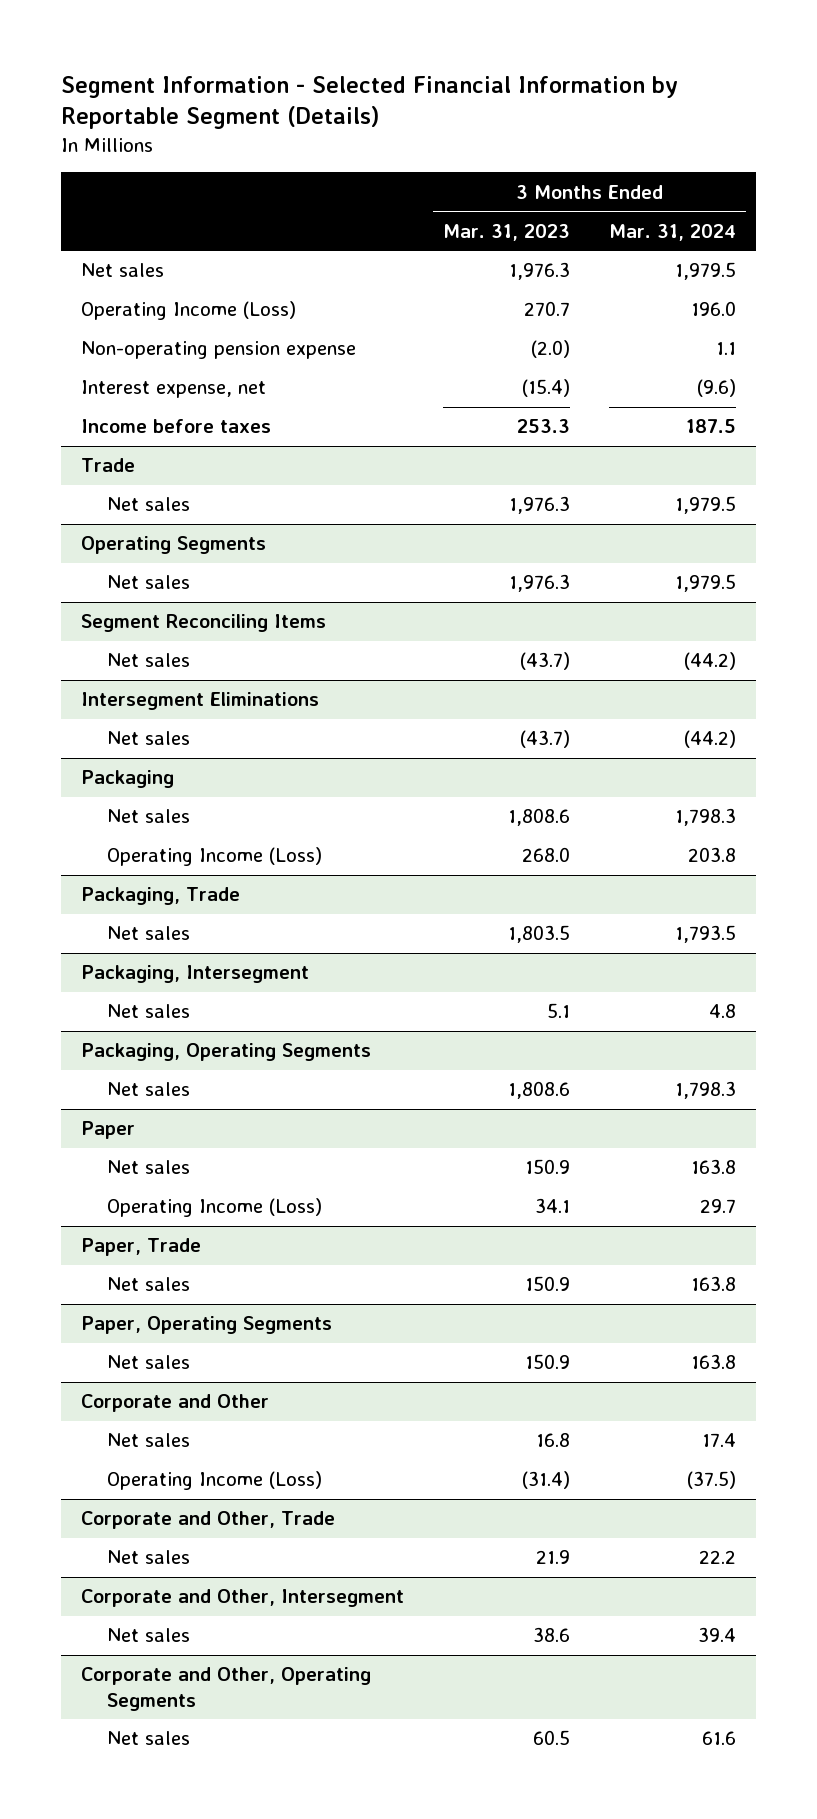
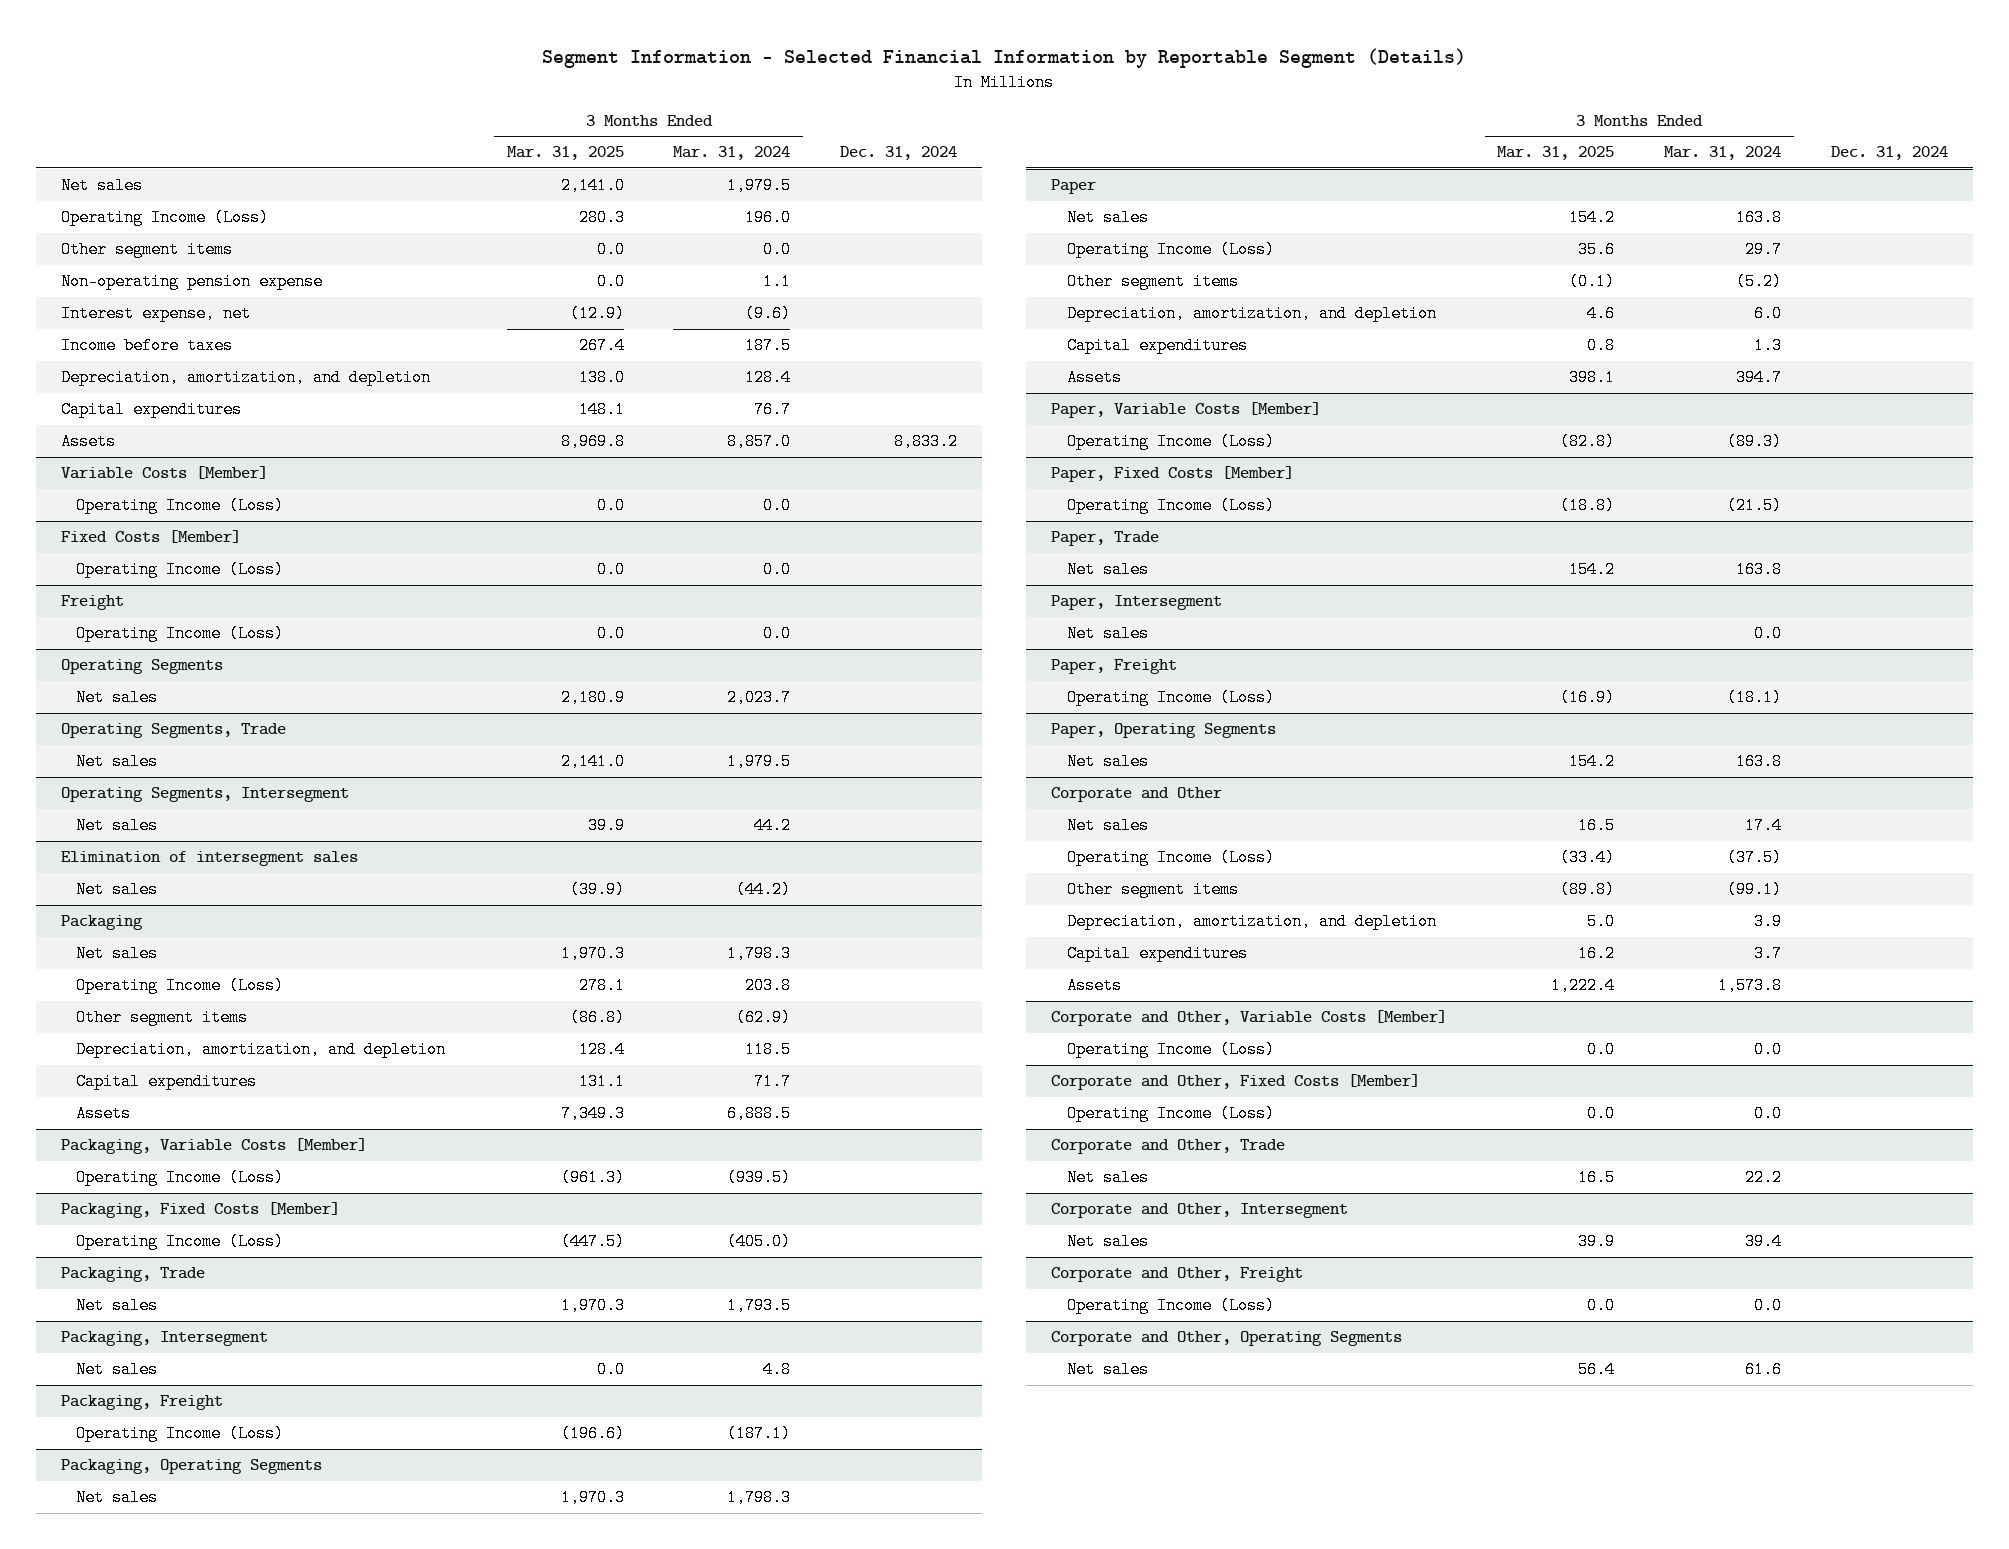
[443,223,571,241] Mar. 31, 2023 -> none
none -> [506,146,624,161] Mar. 31, 2025
none -> [840,146,958,161] Dec. 31, 2024
none -> [60,241,233,259] Other segment items
[80,458,135,473] Trade -> none
[106,497,190,512] Net sales -> none
none -> [60,369,431,387] Depreciation, amortization, and depletion
none -> [60,401,242,419] Capital expenditures
none -> [60,433,116,451] Assets
none -> [60,466,268,480] Variable Costs [Member]
none -> [76,497,285,515] Operating Income (Loss)
none -> [60,530,241,544] Fixed Costs [Member]
none -> [76,561,285,579] Operating Income (Loss)
none -> [60,595,124,611] Freight
none -> [76,625,285,643] Operating Income (Loss)
none -> [76,689,159,707] Net sales
none -> [60,723,286,739] Operating Segments, Trade
[80,614,326,633] Segment Reconciling Items -> none
none -> [60,787,349,803] Operating Segments, Intersegment
[684,652,737,671] (44.2) -> [754,817,792,835] 44.2
[80,692,319,711] Intersegment Eliminations -> [60,851,358,867] Elimination of intersegment sales
none -> [76,1009,249,1027] Other segment items
none -> [76,1041,447,1059] Depreciation, amortization, and depletion
none -> [76,1073,258,1091] Capital expenditures
none -> [76,1105,132,1123] Assets
none -> [60,1138,367,1155] Packaging, Variable Costs [Member]
none -> [76,1169,285,1187] Operating Income (Loss)
none -> [60,1202,340,1219] Packaging, Fixed Costs [Member]
none -> [76,1233,285,1251] Operating Income (Loss)
none -> [60,1395,223,1411] Packaging, Freight
none -> [76,1425,285,1443] Operating Income (Loss)
none -> [1067,273,1240,291] Other segment items
none -> [1067,305,1438,323] Depreciation, amortization, and depletion
none -> [1067,337,1249,355] Capital expenditures
none -> [1067,369,1123,387] Assets
none -> [1051,402,1322,419] Paper, Variable Costs [Member]
none -> [1067,433,1276,451] Operating Income (Loss)
none -> [1051,466,1295,483] Paper, Fixed Costs [Member]
none -> [1067,497,1276,515] Operating Income (Loss)
none -> [1051,595,1223,611] Paper, Intersegment
none -> [1067,625,1150,643] Net sales
none -> [1051,659,1178,675] Paper, Freight
none -> [1067,689,1276,707] Operating Income (Loss)
none -> [1067,881,1240,899] Other segment items
none -> [1067,913,1438,931] Depreciation, amortization, and depletion
none -> [1067,945,1249,963] Capital expenditures
none -> [1067,977,1123,995] Assets
none -> [1051,1010,1448,1027] Corporate and Other, Variable Costs [Member]
none -> [1067,1041,1276,1059] Operating Income (Loss)
none -> [1051,1074,1421,1091] Corporate and Other, Fixed Costs [Member]
none -> [1067,1105,1276,1123] Operating Income (Loss)
none -> [1051,1267,1304,1283] Corporate and Other, Freight
none -> [1067,1297,1276,1315] Operating Income (Loss)

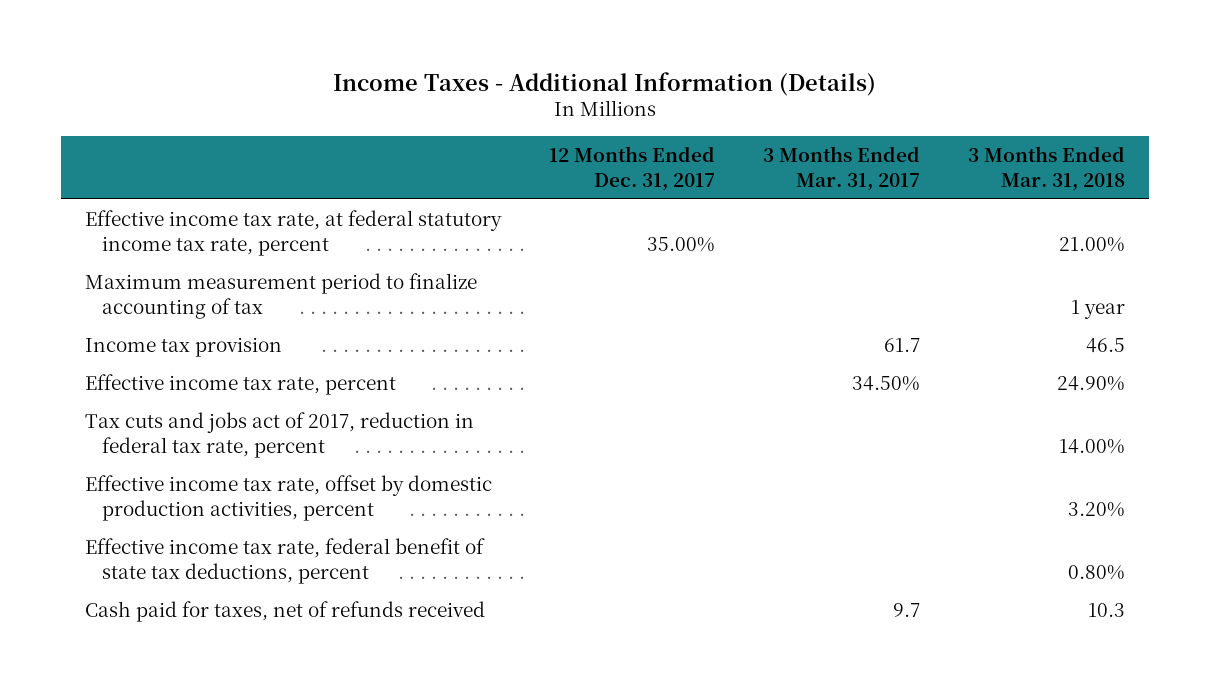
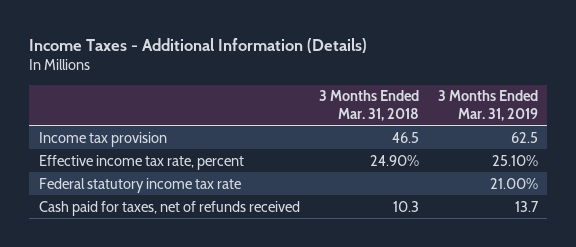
[548,145,715,191] 12 Months Ended Dec. 31, 2017 -> none
[762,145,920,191] 3 Months Ended Mar. 31, 2017 -> none
none -> [437,90,538,121] 3 Months Ended Mar. 31, 2019
[84,210,502,256] Effective income tax rate, at federal statutory income tax rate, percent -> none
[84,273,477,319] Maximum measurement period to finalize accounting of tax -> none
[84,412,474,458] Tax cuts and jobs act of 2017, reduction in federal tax rate, percent -> none
[84,475,492,521] Effective income tax rate, offset by domestic production activities, percent -> none
[84,538,485,584] Effective income tax rate, federal benefit of state tax deductions, percent -> none
none -> [38,177,241,193] Federal statutory income tax rate

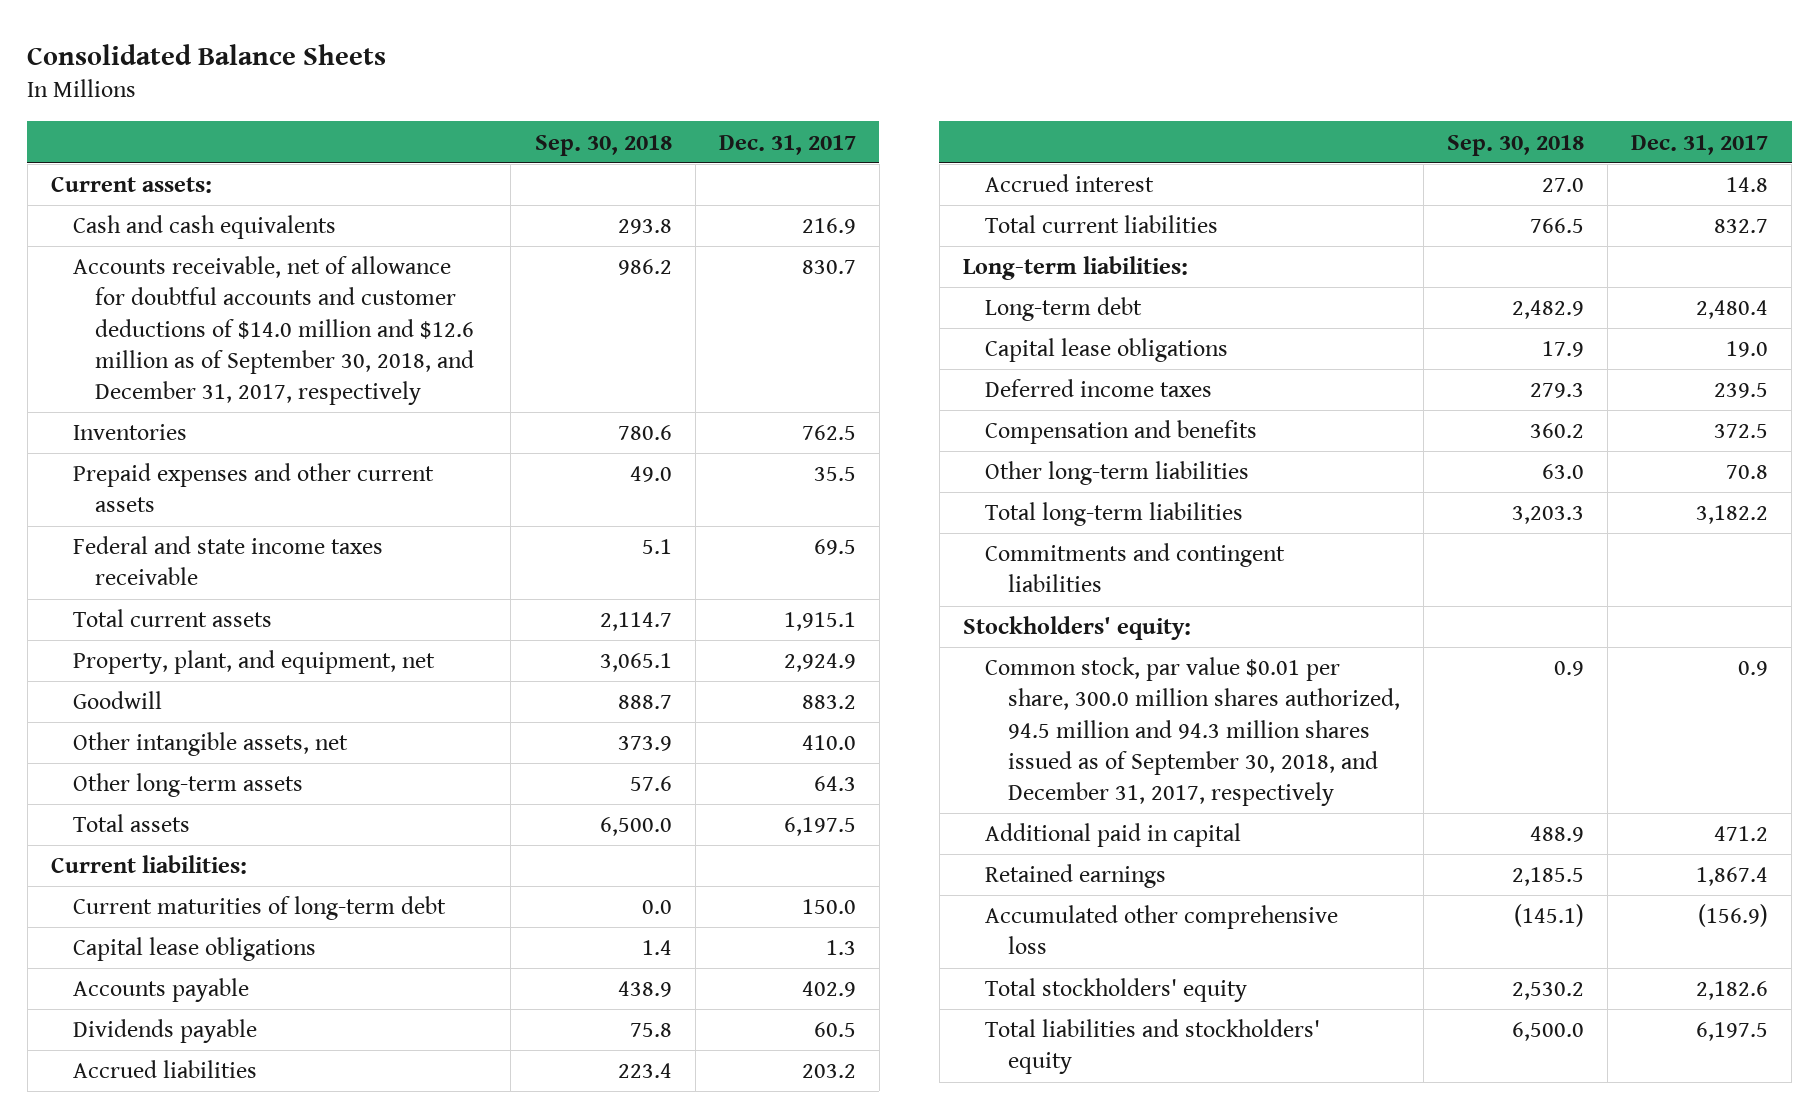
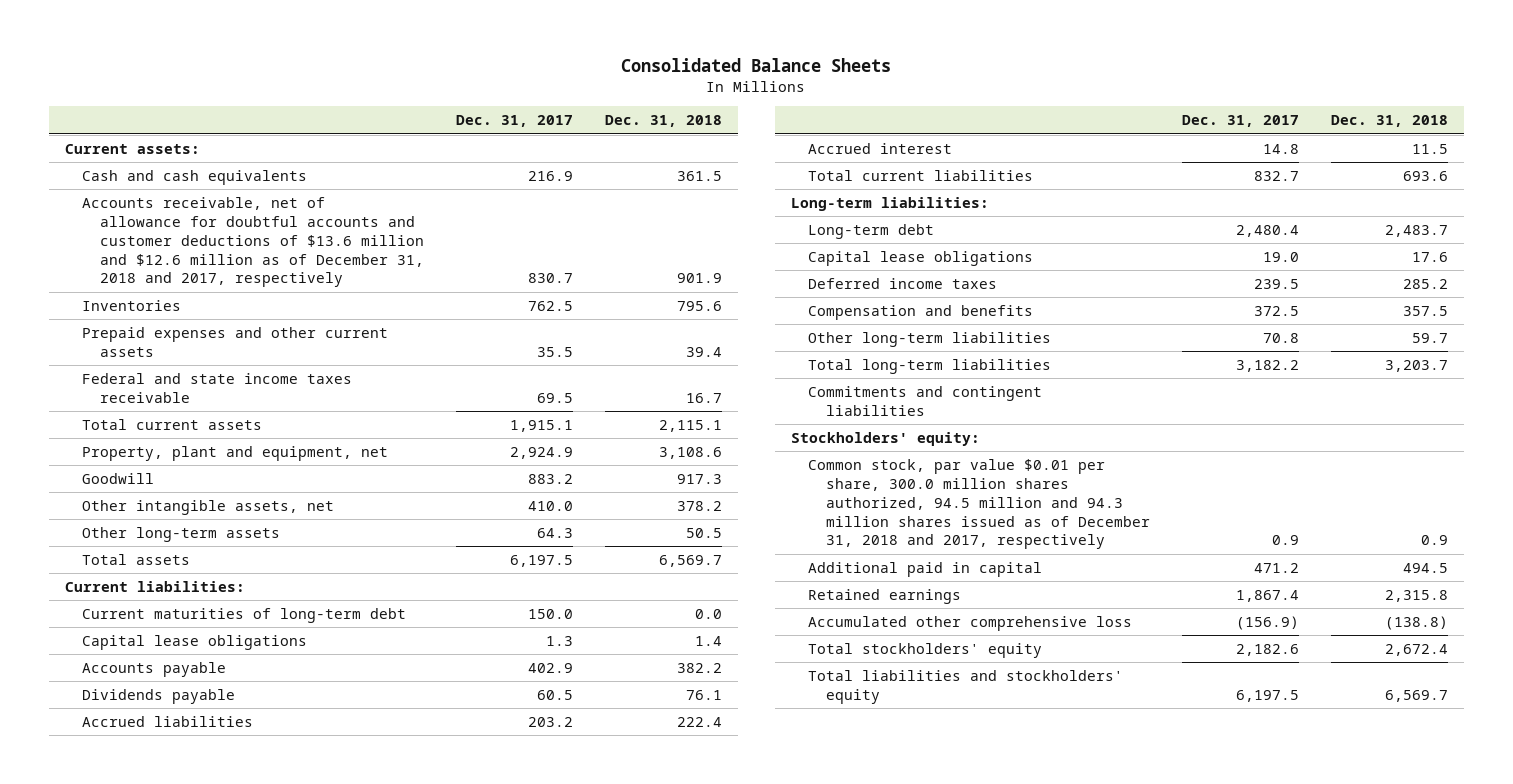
[534,134,672,156] Sep. 30, 2018 -> none
none -> [605,115,723,128] Dec. 31, 2018
[72,256,475,405] Accounts receivable, net of allowance for doubtful accounts and customer deductions of $14.0 million and $12.6 million as of September 30, 2018, and December 31, 2017, respectively -> [82,196,424,288] Accounts receivable, net of allowance for doubtful accounts and customer deductions of $13.6 million and $12.6 million as of December 31, 2018 and 2017, respectively
[72,650,435,675] Property, plant, and equipment, net -> [82,445,389,461] Property, plant and equipment, net
[985,657,1400,806] Common stock, par value $0.01 per share, 300.0 million shares authorized, 94.5 million and 94.3 million shares issued as of September 30, 2018, and December 31, 2017, respectively -> [808,458,1150,550] Common stock, par value $0.01 per share, 300.0 million shares authorized, 94.5 million and 94.3 million shares issued as of December 31, 2018 and 2017, respectively

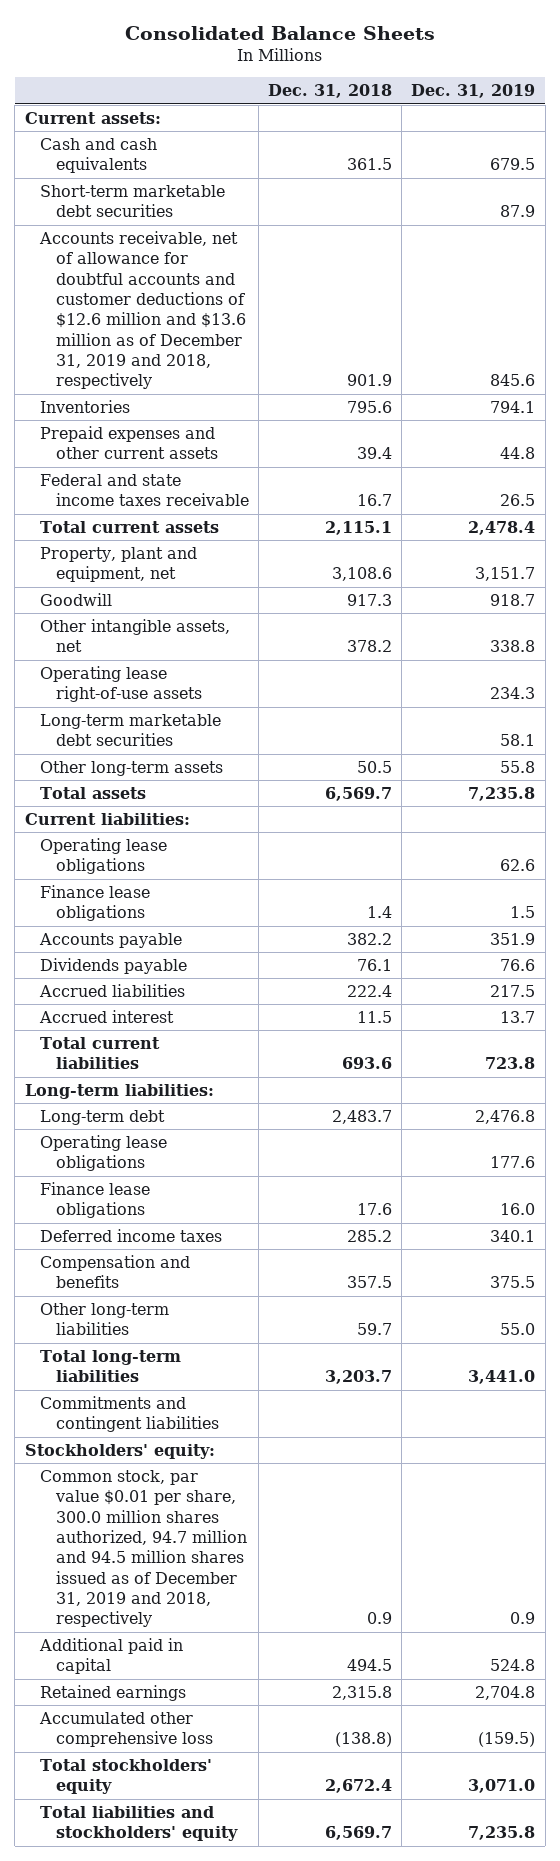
[455,115,573,128] Dec. 31, 2017 -> none
none -> [411,84,536,99] Dec. 31, 2019
none -> [40,185,226,218] Short-term marketable debt securities
[82,196,424,288] Accounts receivable, net of allowance for doubtful accounts and customer deductions of $13.6 million and $12.6 million as of December 31, 2018 and 2017, respectively -> [39,231,247,390] Accounts receivable, net of allowance for doubtful accounts and customer deductions of $12.6 million and $13.6 million as of December 31, 2019 and 2018, respectively
none -> [40,666,203,703] Operating lease right-of-use assets
none -> [40,714,222,747] Long-term marketable debt securities
[82,607,407,623] Current maturities of long-term debt -> none
none -> [40,838,168,875] Operating lease obligations
[82,634,308,650] Capital lease obligations -> [40,885,151,922] Finance lease obligations
none -> [40,1135,168,1172] Operating lease obligations
[808,250,1034,266] Capital lease obligations -> [40,1182,151,1219] Finance lease obligations
[808,458,1150,550] Common stock, par value $0.01 per share, 300.0 million shares authorized, 94.5 million and 94.3 million shares issued as of December 31, 2018 and 2017, respectively -> [40,1470,248,1628] Common stock, par value $0.01 per share, 300.0 million shares authorized, 94.7 million and 94.5 million shares issued as of December 31, 2019 and 2018, respectively

